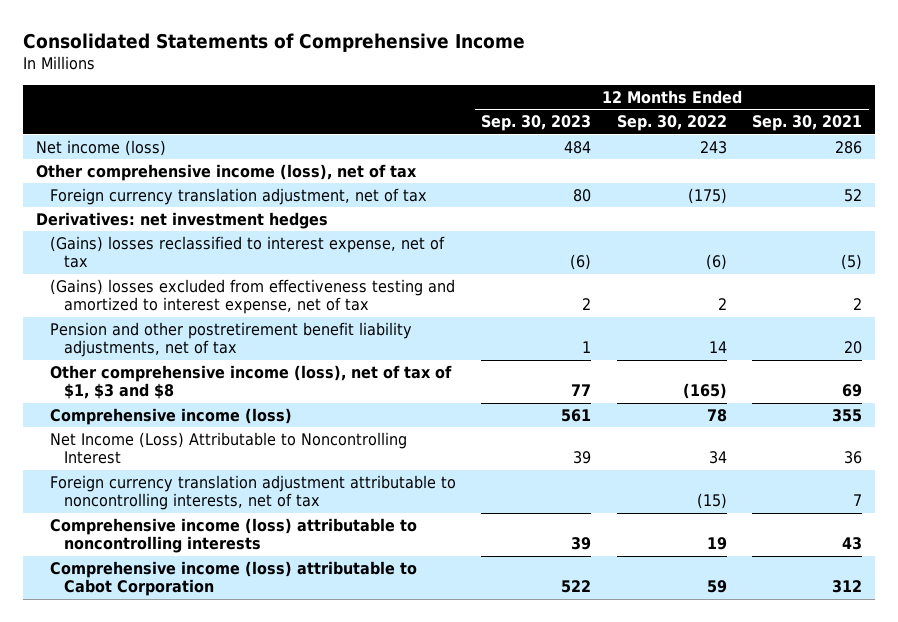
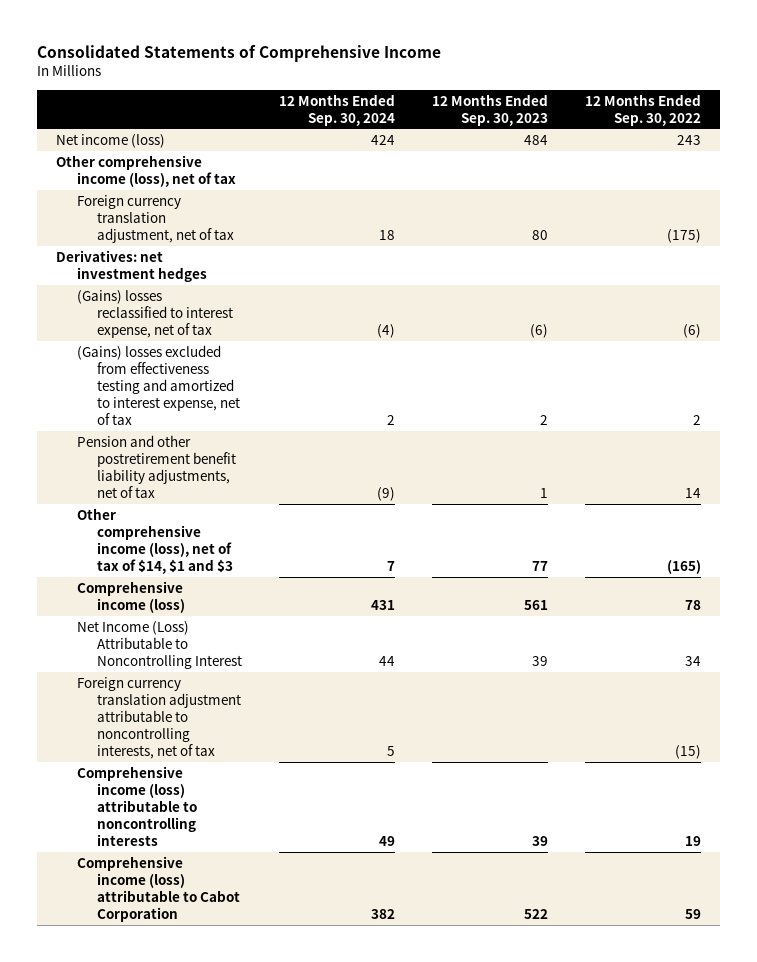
[752,115,863,132] Sep. 30, 2021 -> none
none -> [279,93,396,126] 12 Months Ended Sep. 30, 2024
[49,364,452,400] Other comprehensive income (loss), net of tax of $1, $3 and $8 -> [76,507,233,574] Other comprehensive income (loss), net of tax of $14, $1 and $3

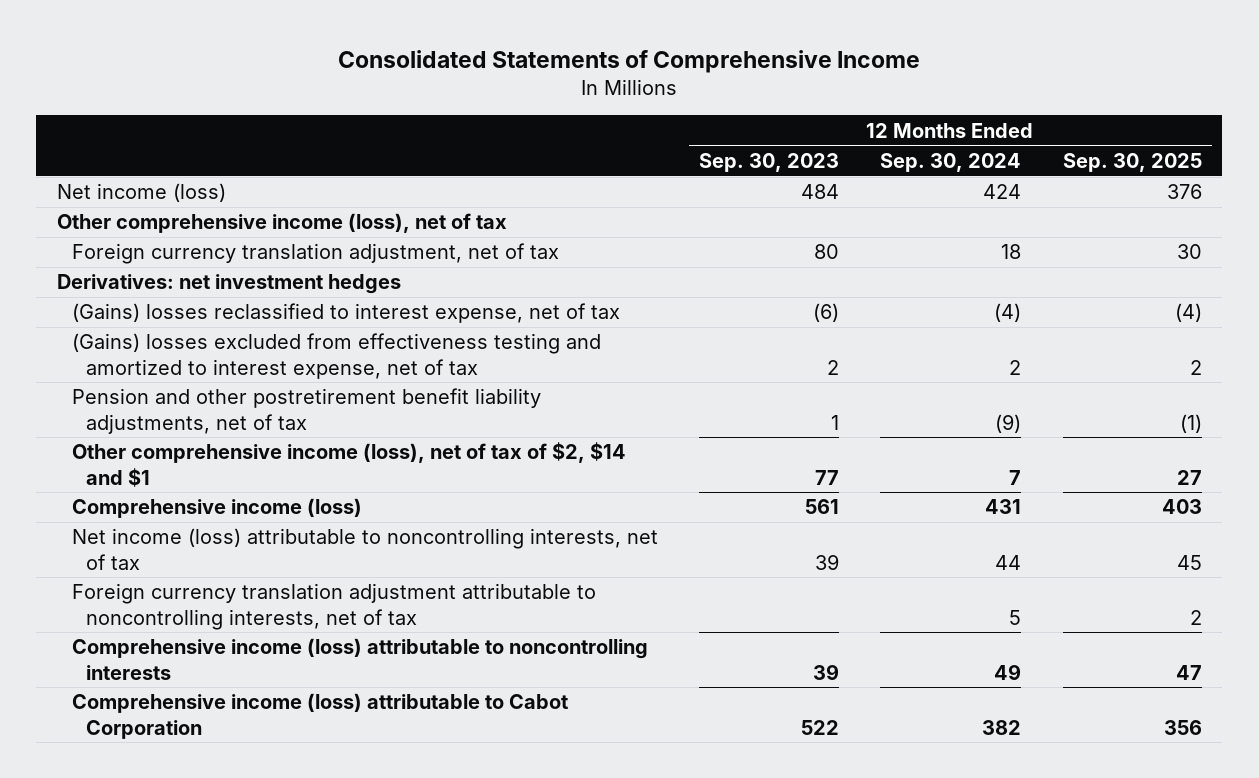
[585,93,702,126] 12 Months Ended Sep. 30, 2022 -> none
none -> [1062,152,1202,172] Sep. 30, 2025
[76,507,233,574] Other comprehensive income (loss), net of tax of $14, $1 and $3 -> [71,442,626,487] Other comprehensive income (loss), net of tax of $2, $14 and $1
[76,620,242,669] Net Income (Loss) Attributable to Noncontrolling Interest -> [71,528,658,570] Net income (loss) attributable to noncontrolling interests, net of tax

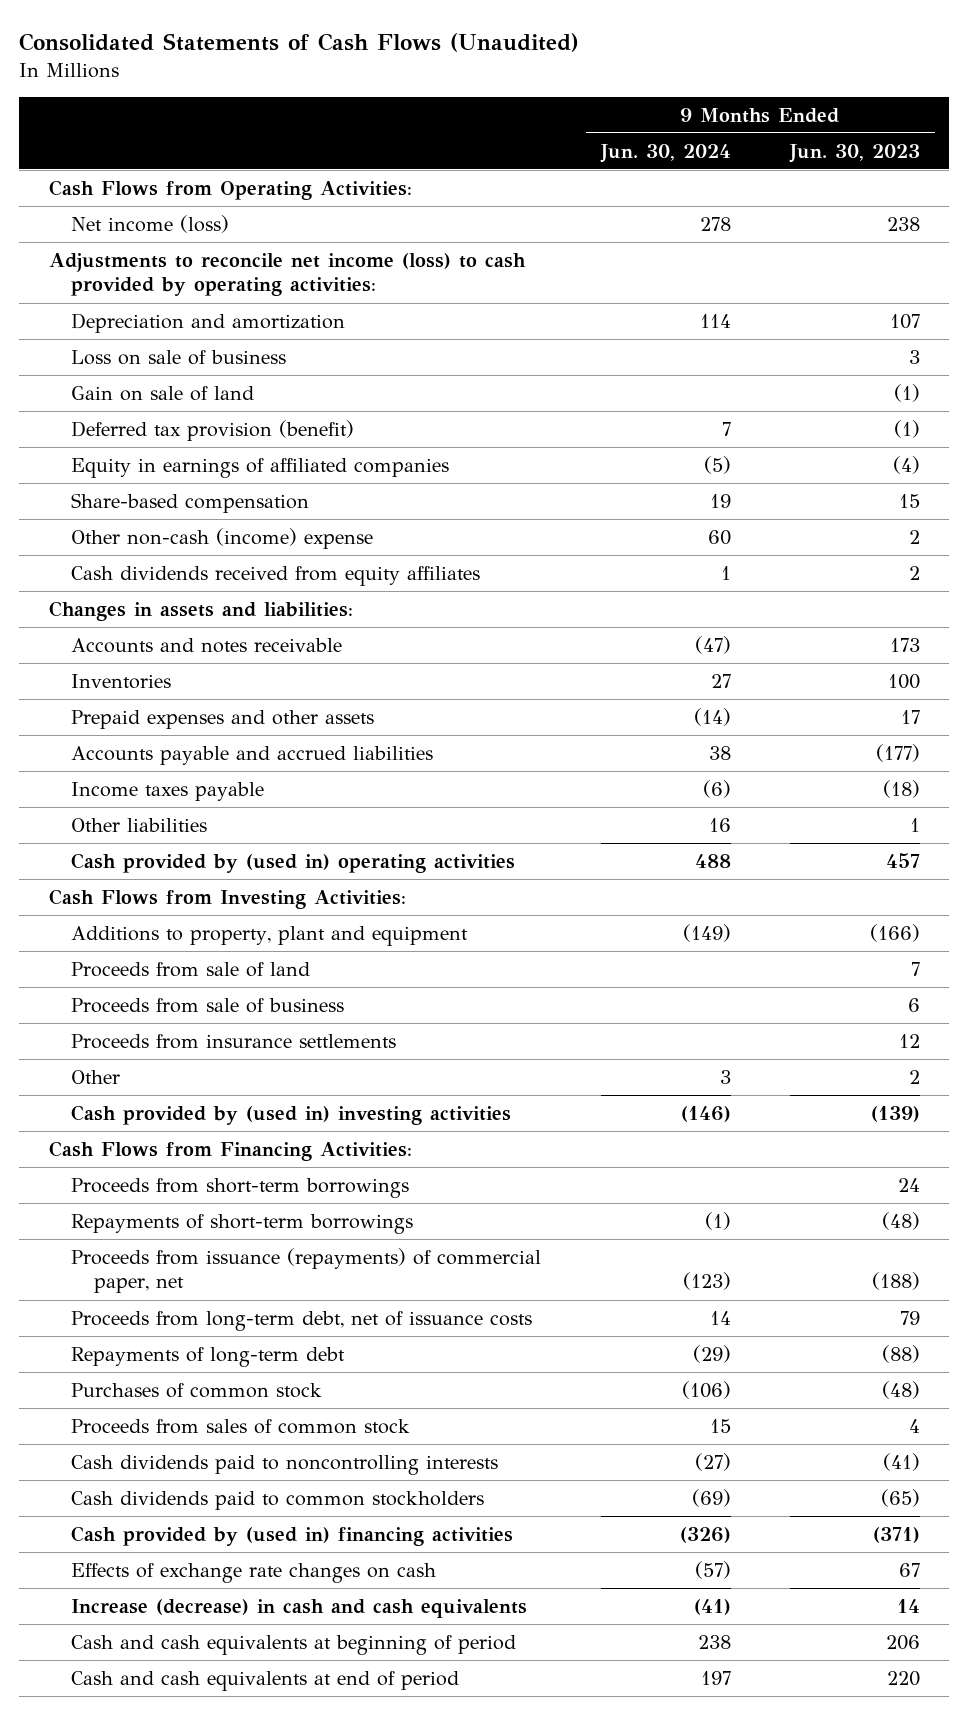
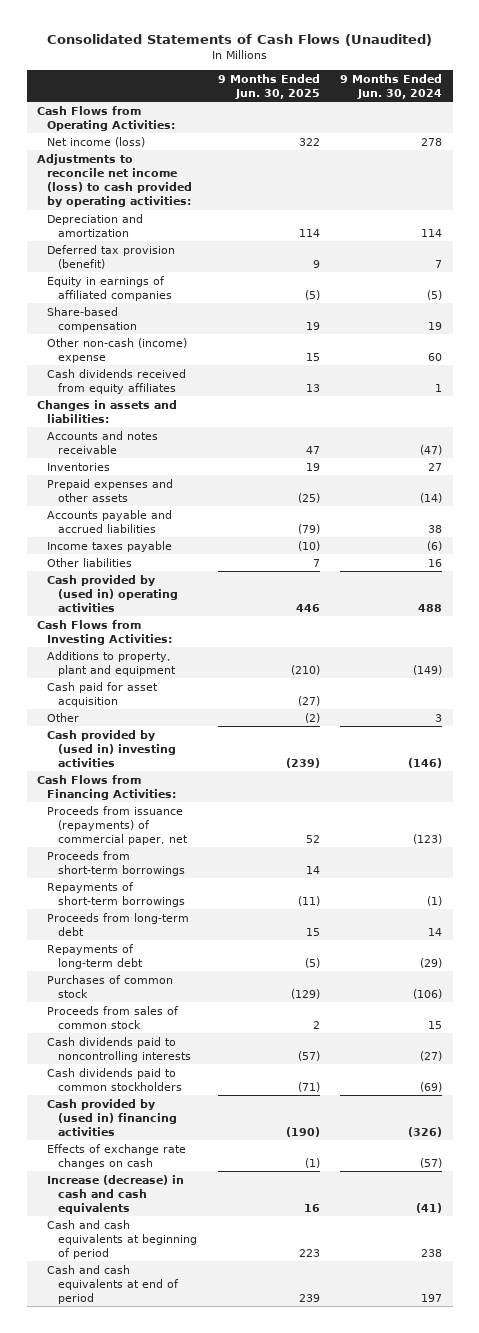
[788,143,920,163] Jun. 30, 2023 -> none
none -> [217,73,320,99] 9 Months Ended Jun. 30, 2025
[71,349,287,365] Loss on sale of business -> none
[71,385,255,401] Gain on sale of land -> none
[71,961,311,977] Proceeds from sale of land -> none
[71,997,345,1013] Proceeds from sale of business -> none
[71,1033,397,1049] Proceeds from insurance settlements -> none
none -> [47,681,159,707] Cash paid for asset acquisition
[71,1247,542,1294] Proceeds from issuance (repayments) of commercial paper, net -> [47,805,188,845] Proceeds from issuance (repayments) of commercial paper, net
[71,1310,533,1331] Proceeds from long-term debt, net of issuance costs -> [47,912,190,936] Proceeds from long-term debt

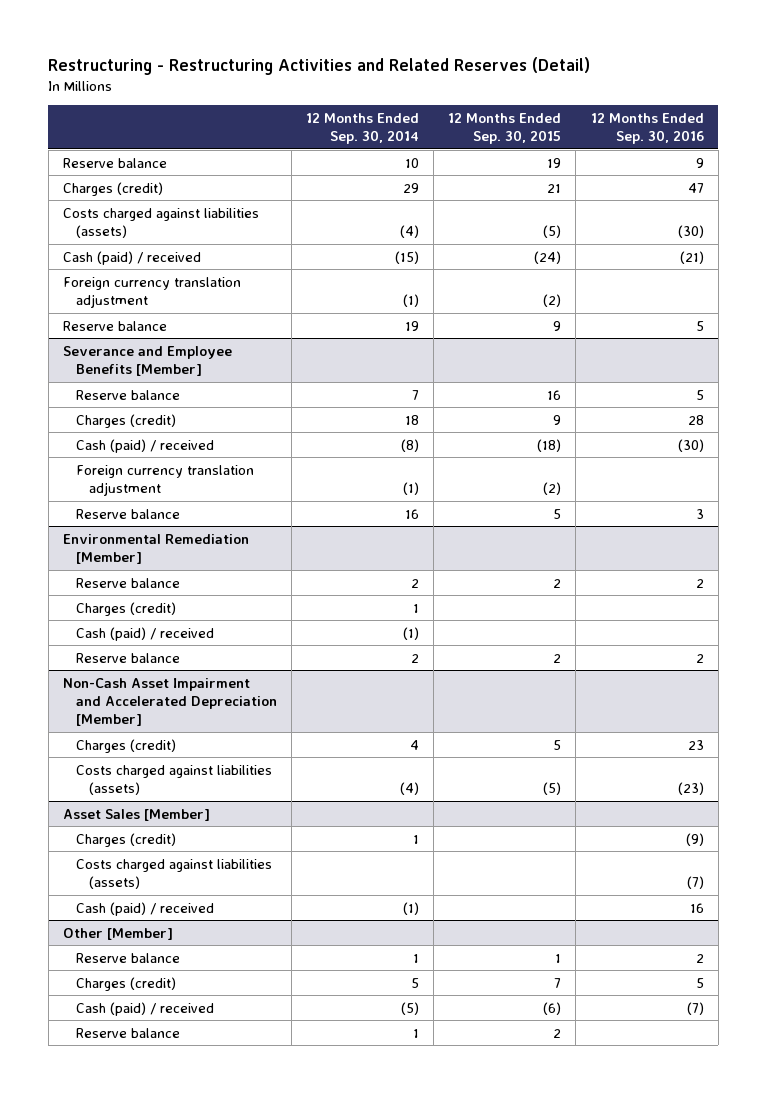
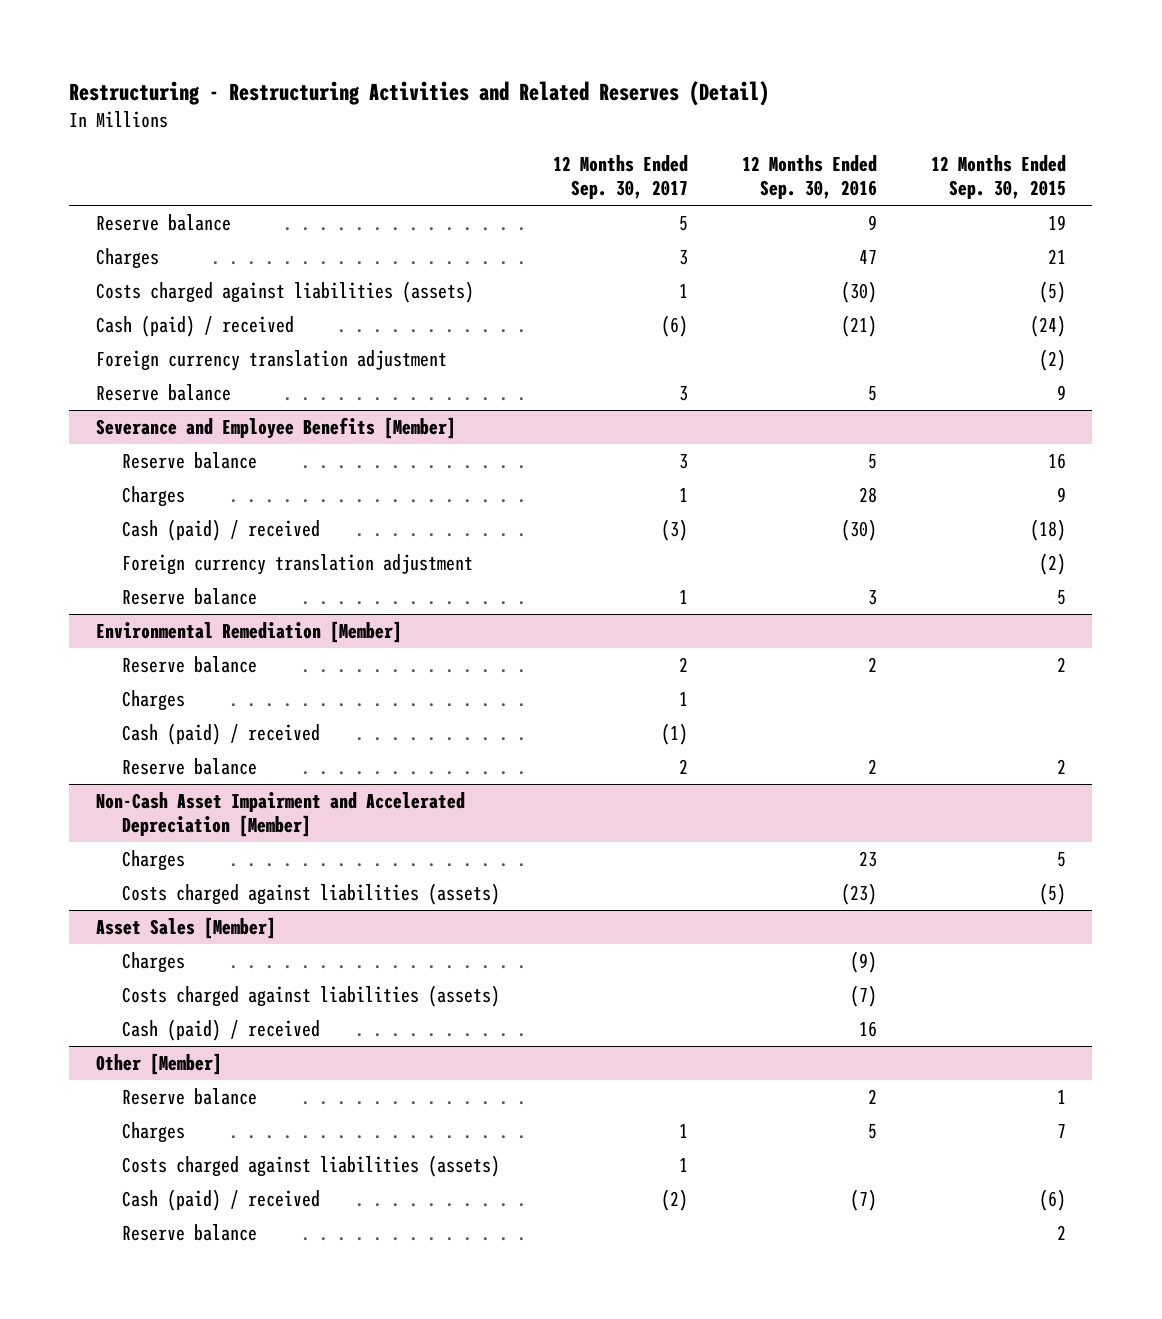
[306,112,420,145] 12 Months Ended Sep. 30, 2014 -> none
none -> [553,155,689,200] 12 Months Ended Sep. 30, 2017
[62,181,163,196] Charges (credit) -> [96,247,160,269] Charges
[75,413,176,428] Charges (credit) -> [121,485,185,507] Charges
[75,601,176,616] Charges (credit) -> [121,689,185,711] Charges
[75,738,176,753] Charges (credit) -> [121,849,185,871] Charges
[75,832,176,847] Charges (credit) -> [121,951,185,973] Charges
[75,976,176,991] Charges (credit) -> [121,1121,185,1143] Charges
none -> [121,1154,500,1177] Costs charged against liabilities (assets)

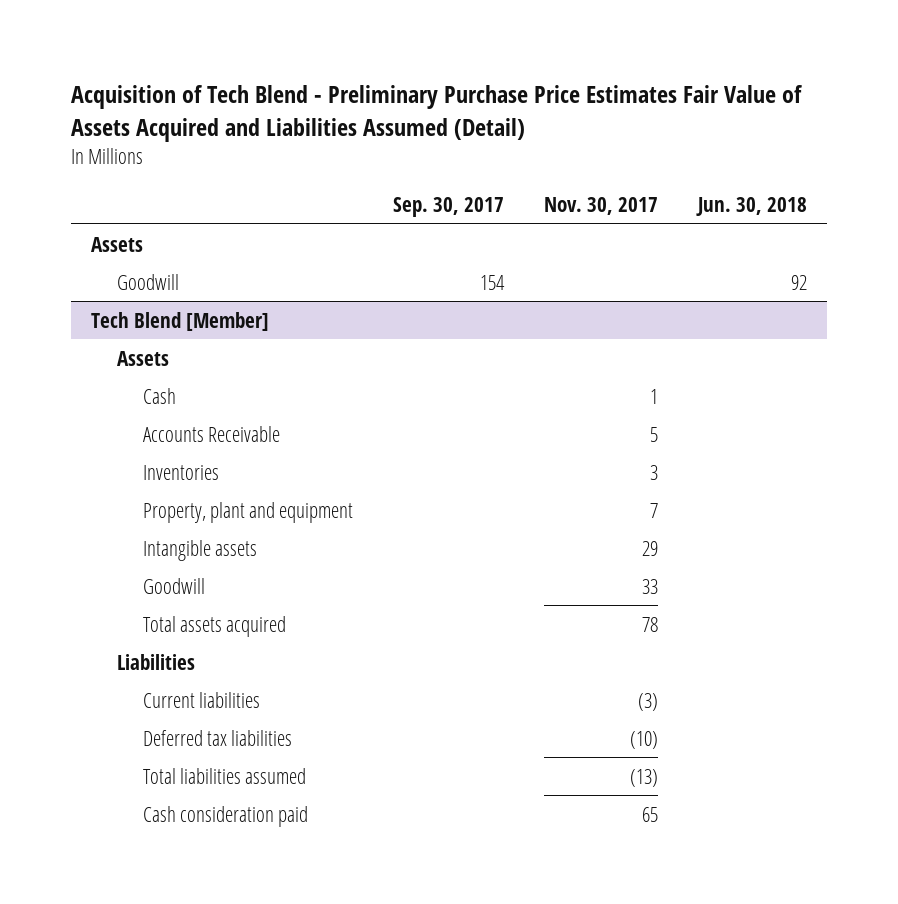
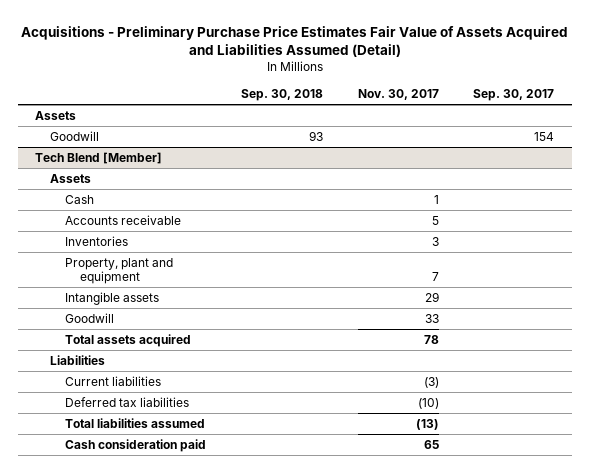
[70,85,803,142] Acquisition of Tech Blend - Preliminary Purchase Price Estimates Fair Value of Assets Acquired and Liabilities Assumed (Detail) -> [20,25,568,58] Acquisitions - Preliminary Purchase Price Estimates Fair Value of Assets Acquired and Liabilities Assumed (Detail)
[696,197,808,217] Jun. 30, 2018 -> none
none -> [240,89,323,102] Sep. 30, 2018
[143,425,281,442] Accounts Receivable -> [65,214,182,225] Accounts receivable

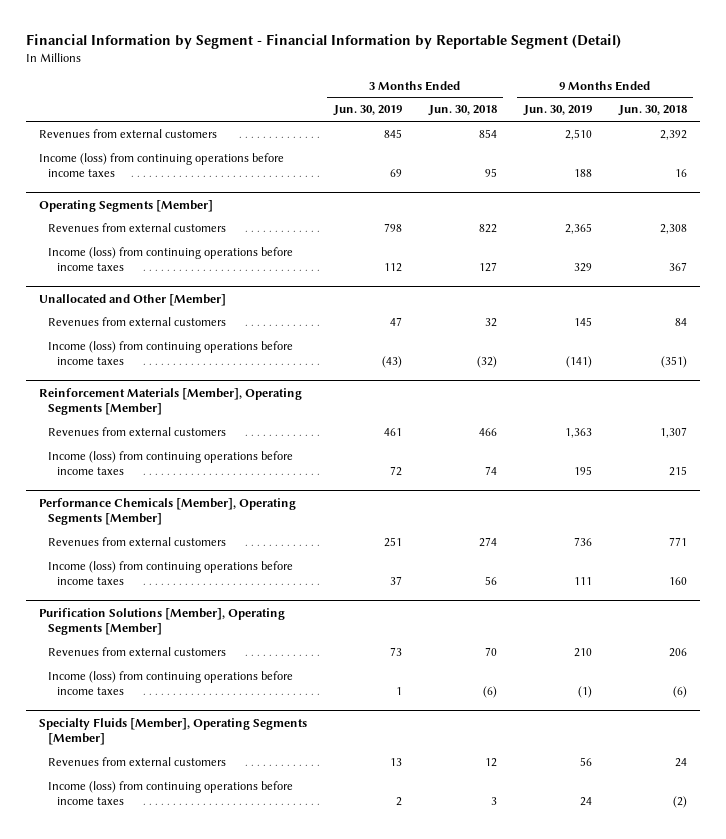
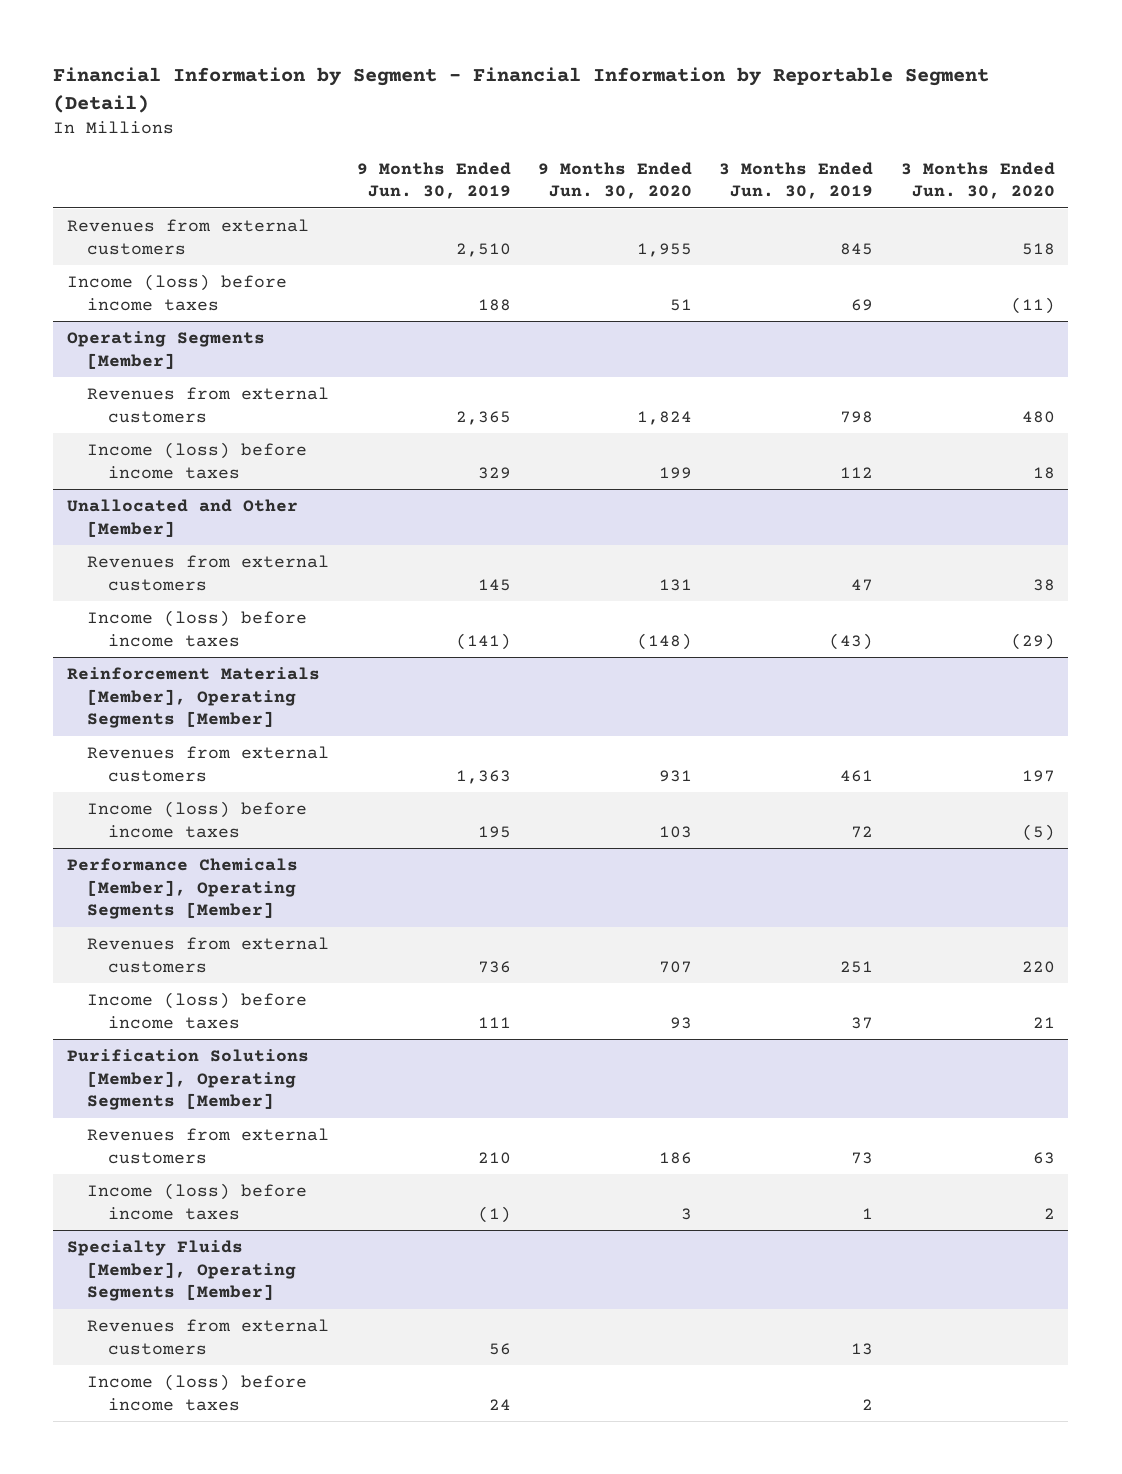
[427,105,497,117] Jun. 30, 2018 -> none
[617,105,687,117] Jun. 30, 2018 -> none
none -> [537,161,692,200] 9 Months Ended Jun. 30, 2020
none -> [900,161,1055,200] 3 Months Ended Jun. 30, 2020
[38,152,284,178] Income (loss) from continuing operations before income taxes -> [67,274,288,311] Income (loss) before income taxes
[47,246,293,272] Income (loss) from continuing operations before income taxes -> [87,442,308,479] Income (loss) before income taxes
[47,340,293,366] Income (loss) from continuing operations before income taxes -> [87,610,308,647] Income (loss) before income taxes
[47,450,293,476] Income (loss) from continuing operations before income taxes -> [87,801,308,838] Income (loss) before income taxes
[47,560,293,586] Income (loss) from continuing operations before income taxes -> [87,992,308,1029] Income (loss) before income taxes
[47,670,293,696] Income (loss) from continuing operations before income taxes -> [87,1183,308,1220] Income (loss) before income taxes
[47,780,293,806] Income (loss) from continuing operations before income taxes -> [87,1374,308,1411] Income (loss) before income taxes

